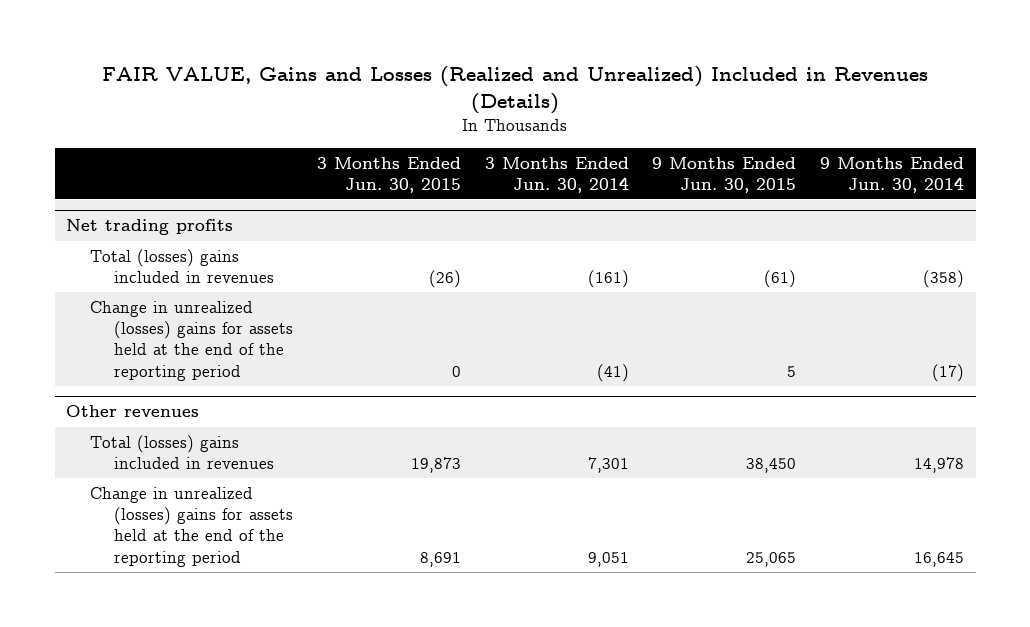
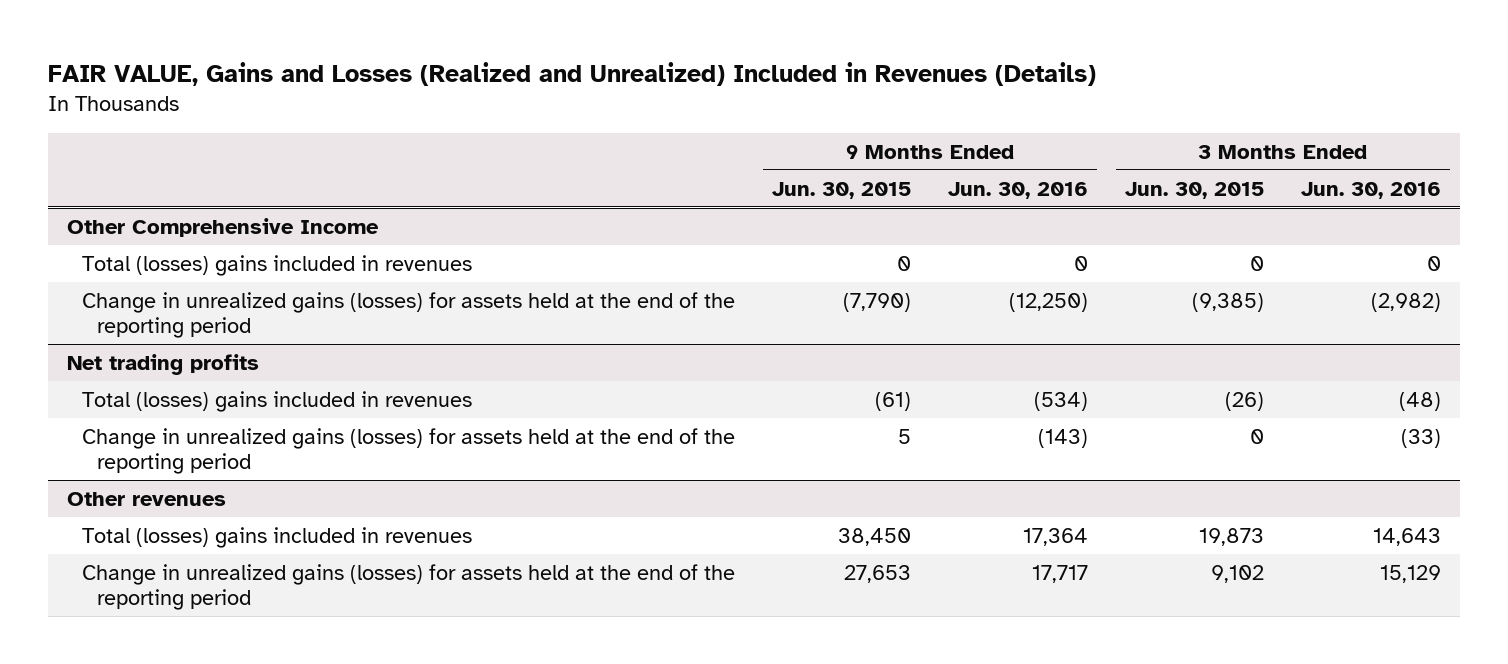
[484,156,629,193] 3 Months Ended Jun. 30, 2014 -> none
[819,156,964,193] 9 Months Ended Jun. 30, 2014 -> none
none -> [948,181,1089,199] Jun. 30, 2016
none -> [1301,181,1442,199] Jun. 30, 2016
none -> [66,217,379,237] Other Comprehensive Income
none -> [81,254,472,276] Total (losses) gains included in revenues
none -> [81,291,735,338] Change in unrealized gains (losses) for assets held at the end of the reporting period
[90,300,294,381] Change in unrealized (losses) gains for assets held at the end of the reporting period -> [81,427,735,474] Change in unrealized gains (losses) for assets held at the end of the reporting period
[90,486,294,567] Change in unrealized (losses) gains for assets held at the end of the reporting period -> [81,563,735,610] Change in unrealized gains (losses) for assets held at the end of the reporting period
[419,551,461,567] 8,691 -> [1211,564,1265,583] 9,102
[746,551,797,567] 25,065 -> [843,564,911,583] 27,653

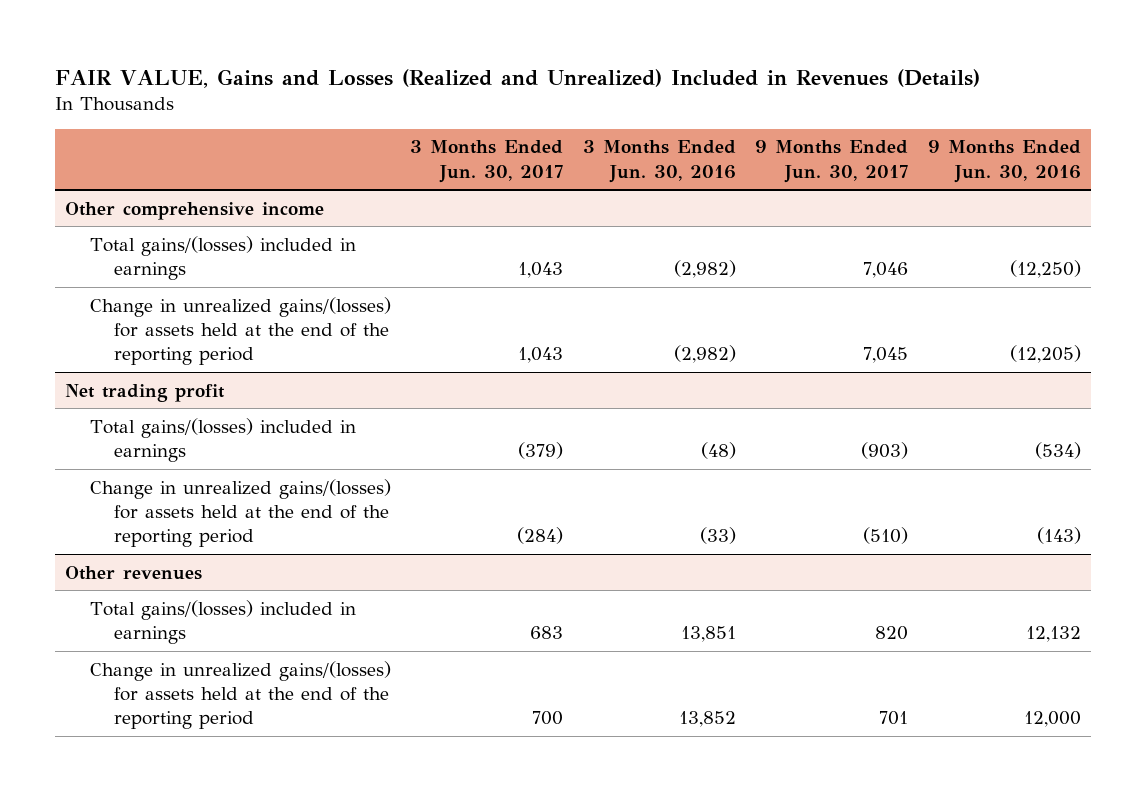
[771,181,911,199] Jun. 30, 2015 -> none
[1125,181,1265,199] Jun. 30, 2015 -> none
none -> [410,140,564,183] 3 Months Ended Jun. 30, 2017
none -> [755,140,909,183] 9 Months Ended Jun. 30, 2017
[66,217,379,237] Other Comprehensive Income -> [65,201,325,220] Other comprehensive income
[81,254,472,276] Total (losses) gains included in revenues -> [89,235,356,280] Total gains/(losses) included in earnings
[1074,255,1089,271] 0 -> [1009,259,1081,278] (12,250)
[1427,255,1442,271] 0 -> [673,259,736,278] (2,982)
[81,291,735,338] Change in unrealized gains (losses) for assets held at the end of the reporting period -> [89,296,391,366] Change in unrealized gains/(losses) for assets held at the end of the reporting period
[1009,292,1089,312] (12,250) -> [1009,345,1081,364] (12,205)
[66,353,259,375] Net trading profits -> [65,383,226,402] Net trading profit
[81,390,472,412] Total (losses) gains included in revenues -> [89,417,356,462] Total gains/(losses) included in earnings
[81,427,735,474] Change in unrealized gains (losses) for assets held at the end of the reporting period -> [89,478,391,548] Change in unrealized gains/(losses) for assets held at the end of the reporting period
[81,526,472,548] Total (losses) gains included in revenues -> [89,599,356,644] Total gains/(losses) included in earnings
[1023,527,1089,546] 17,364 -> [1025,625,1081,642] 12,132
[1373,527,1442,546] 14,643 -> [680,625,736,642] 13,851
[81,563,735,610] Change in unrealized gains (losses) for assets held at the end of the reporting period -> [89,660,391,730] Change in unrealized gains/(losses) for assets held at the end of the reporting period
[1032,564,1089,583] 17,717 -> [1023,711,1081,728] 12,000
[1380,564,1442,583] 15,129 -> [678,711,736,728] 13,852

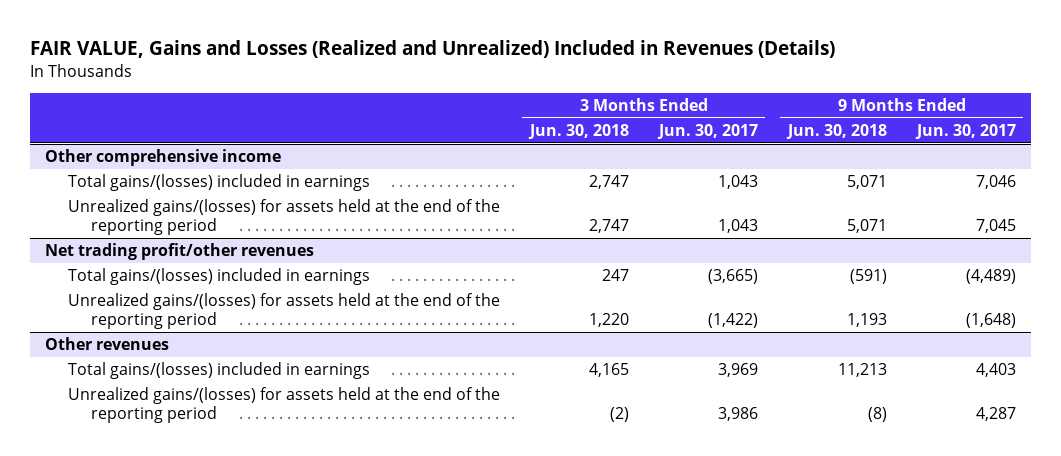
[582,140,736,183] 3 Months Ended Jun. 30, 2016 -> none
[927,140,1081,183] 9 Months Ended Jun. 30, 2016 -> none
none -> [527,123,629,139] Jun. 30, 2018
none -> [785,123,887,139] Jun. 30, 2018
[89,296,391,366] Change in unrealized gains/(losses) for assets held at the end of the reporting period -> [67,199,500,235] Unrealized gains/(losses) for assets held at the end of the reporting period
[65,383,226,402] Net trading profit -> [45,243,315,261] Net trading profit/other revenues
[518,441,564,459] (379) -> [707,269,758,285] (3,665)
[861,441,909,459] (903) -> [965,269,1016,285] (4,489)
[89,478,391,548] Change in unrealized gains/(losses) for assets held at the end of the reporting period -> [67,293,500,329] Unrealized gains/(losses) for assets held at the end of the reporting period
[517,527,564,545] (284) -> [707,312,758,328] (1,422)
[863,527,909,545] (510) -> [965,312,1016,328] (1,648)
[530,625,564,639] 683 -> [717,363,758,378] 3,969
[875,625,909,640] 820 -> [975,363,1016,378] 4,403
[89,660,391,730] Change in unrealized gains/(losses) for assets held at the end of the reporting period -> [67,387,500,423] Unrealized gains/(losses) for assets held at the end of the reporting period
[532,711,564,726] 700 -> [717,406,758,421] 3,986
[879,711,909,726] 701 -> [975,406,1016,421] 4,287

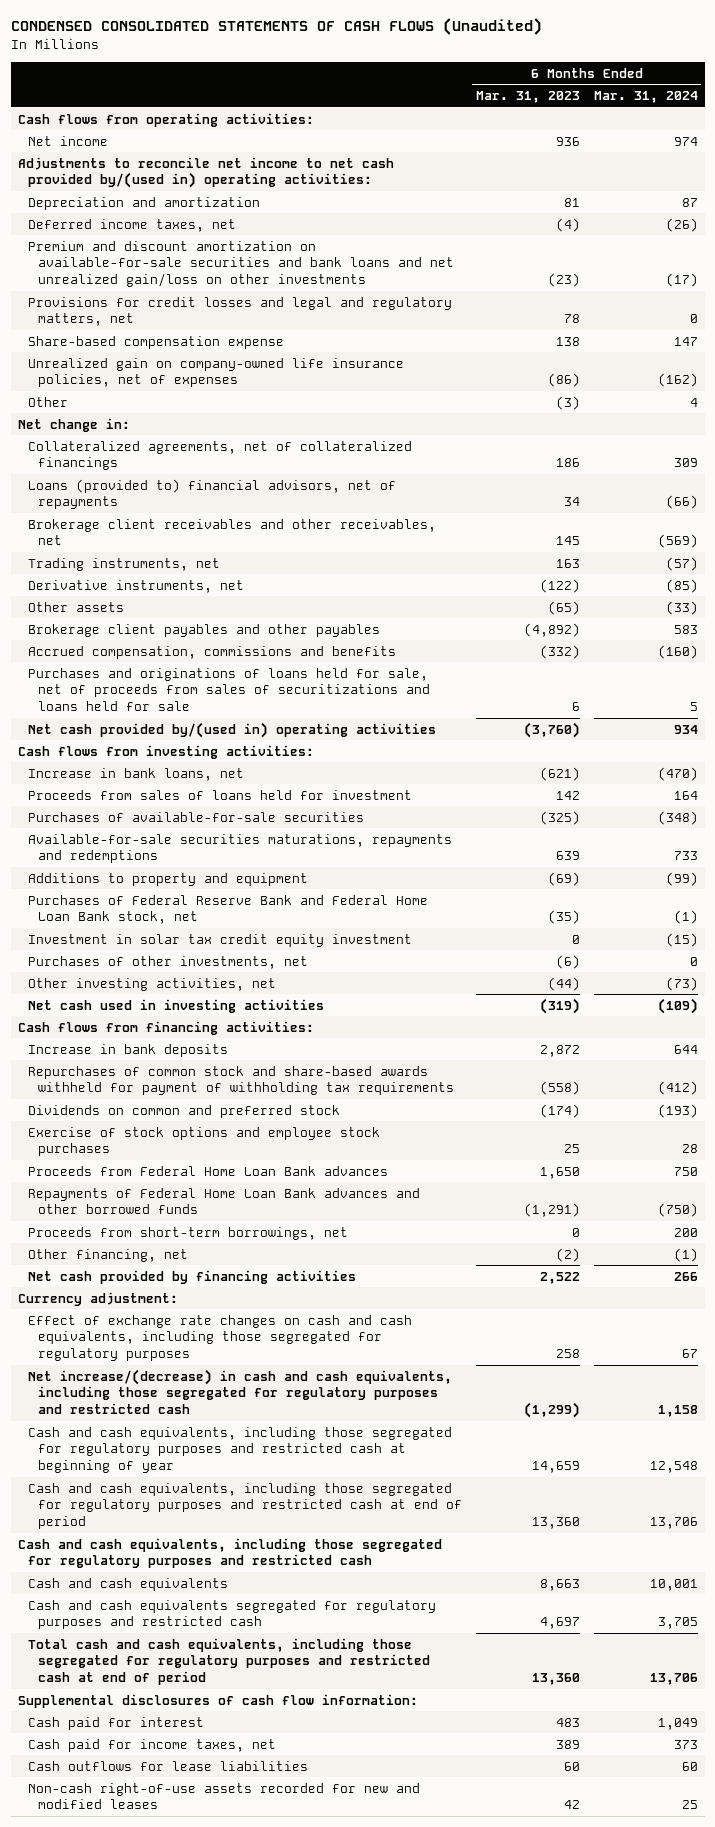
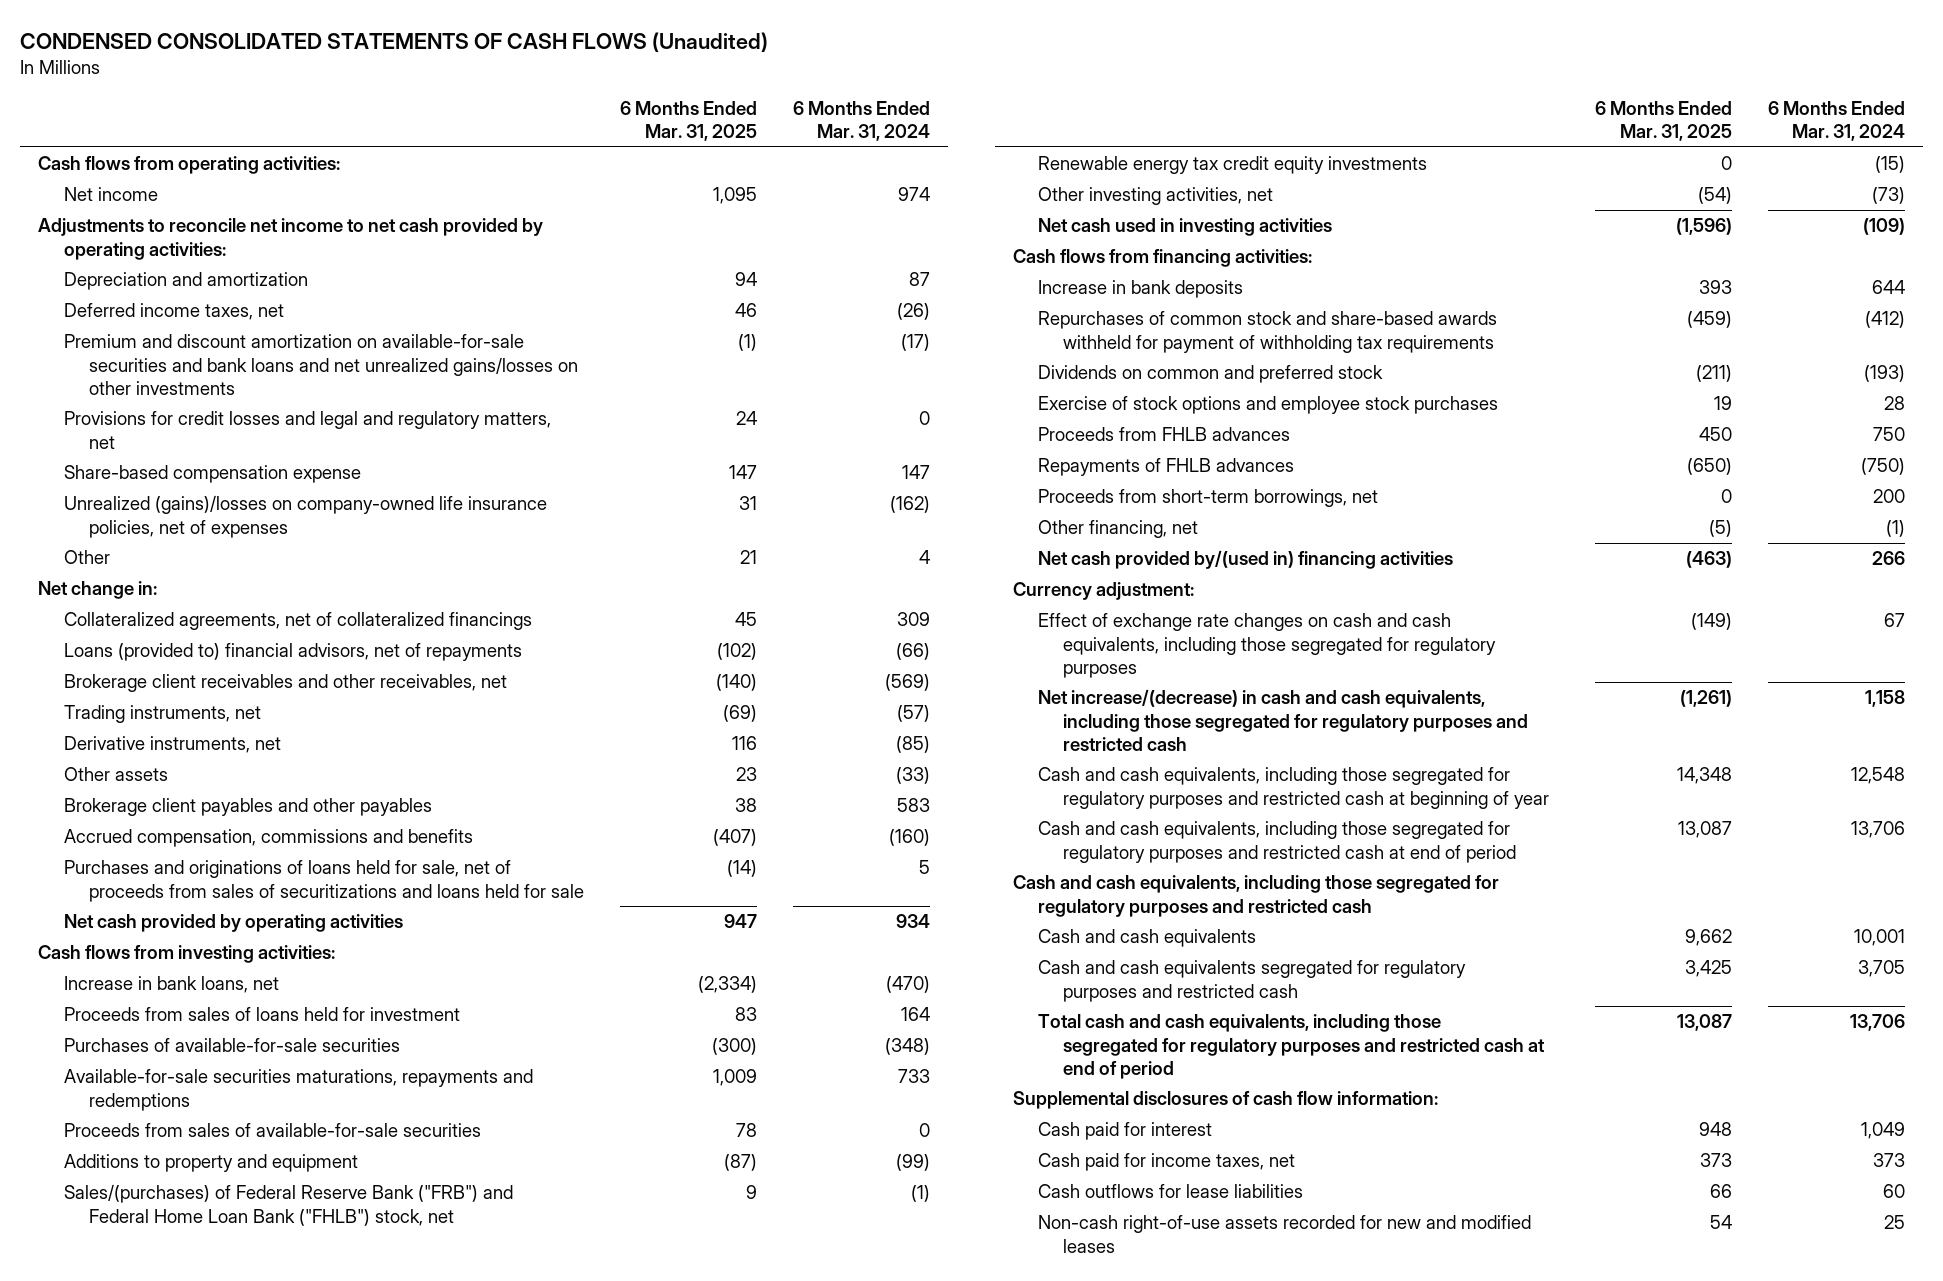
[475,91,580,104] Mar. 31, 2023 -> none
none -> [620,101,758,142] 6 Months Ended Mar. 31, 2025
[17,156,394,189] Adjustments to reconcile net income to net cash provided by/(used in) operating activities: -> [38,218,544,260] Adjustments to reconcile net income to net cash provided by operating activities:
[27,240,454,288] Premium and discount amortization on available-for-sale securities and bank loans and net unrealized gain/loss on other investments -> [63,334,578,395] Premium and discount amortization on available-for-sale securities and bank loans and net unrealized gains/losses on other investments
[27,357,404,388] Unrealized gain on company-owned life insurance policies, net of expenses -> [63,495,547,538] Unrealized (gains)/losses on company-owned life insurance policies, net of expenses
[27,721,436,738] Net cash provided by/(used in) operating activities -> [63,914,403,933] Net cash provided by operating activities
none -> [63,1123,481,1138] Proceeds from sales of available-for-sale securities
[27,955,308,969] Purchases of other investments, net -> none
[27,894,428,925] Purchases of Federal Reserve Bank and Federal Home Loan Bank stock, net -> [63,1184,513,1226] Sales/(purchases) of Federal Reserve Bank ("FRB") and Federal Home Loan Bank ("FHLB") stock, net
[27,933,412,947] Investment in solar tax credit equity investment -> [1038,156,1428,175] Renewable energy tax credit equity investments
[27,1165,388,1176] Proceeds from Federal Home Loan Bank advances -> [1038,427,1291,442] Proceeds from FHLB advances
[27,1187,420,1215] Repayments of Federal Home Loan Bank advances and other borrowed funds -> [1038,458,1295,477] Repayments of FHLB advances
[27,1269,356,1284] Net cash provided by financing activities -> [1038,550,1454,570] Net cash provided by/(used in) financing activities

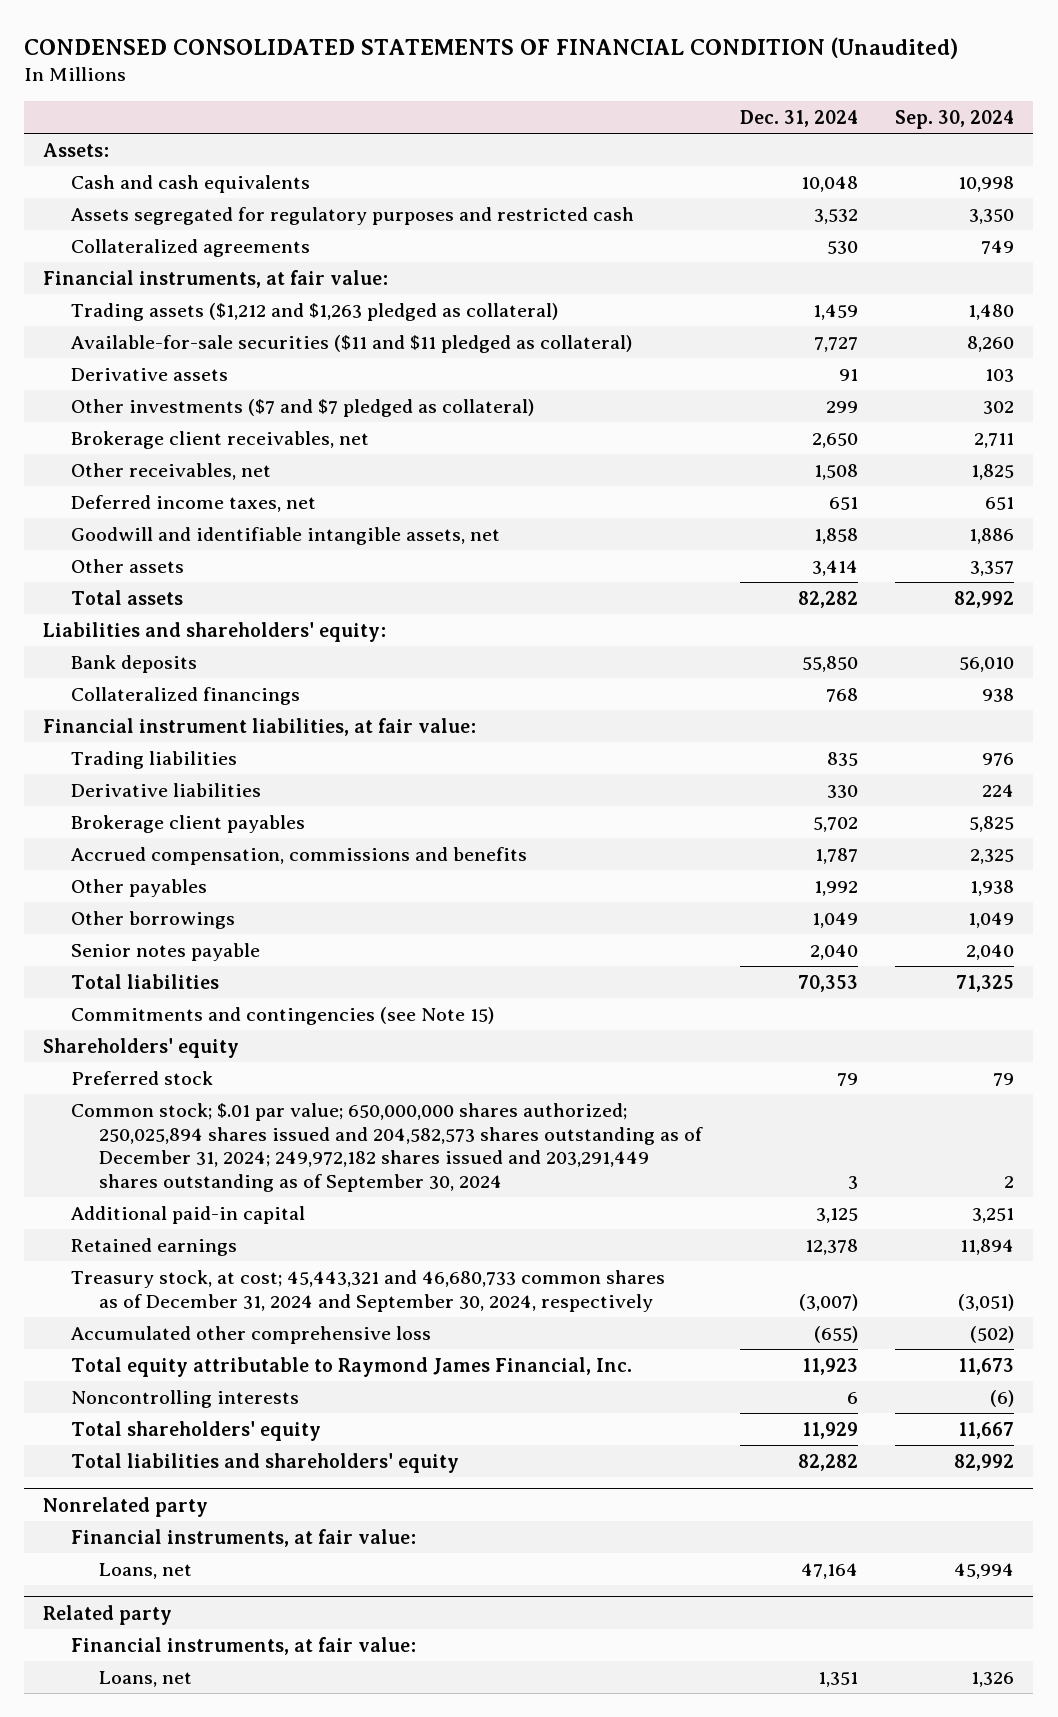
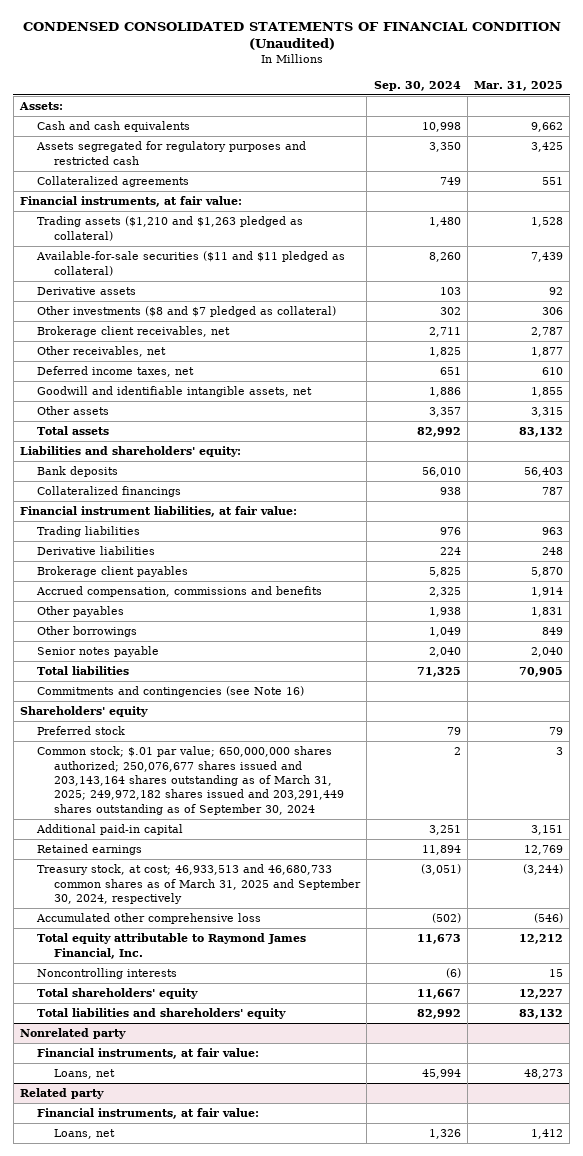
[739,109,858,127] Dec. 31, 2024 -> none
none -> [474,80,564,91] Mar. 31, 2025
[70,302,558,321] Trading assets ($1,212 and $1,263 pledged as collateral) -> [37,216,304,241] Trading assets ($1,210 and $1,263 pledged as collateral)
[70,398,534,417] Other investments ($7 and $7 pledged as collateral) -> [37,306,337,318] Other investments ($8 and $7 pledged as collateral)
[70,1006,494,1025] Commitments and contingencies (see Note 15) -> [37,686,305,698] Commitments and contingencies (see Note 16)
[70,1102,703,1192] Common stock; $.01 par value; 650,000,000 shares authorized; 250,025,894 shares issued and 204,582,573 shares outstanding as of December 31, 2024; 249,972,182 shares issued and 203,291,449 shares outstanding as of September 30, 2024 -> [37,746,345,815] Common stock; $.01 par value; 650,000,000 shares authorized; 250,076,677 shares issued and 203,143,164 shares outstanding as of March 31, 2025; 249,972,182 shares issued and 203,291,449 shares outstanding as of September 30, 2024
[70,1269,665,1312] Treasury stock, at cost; 45,443,321 and 46,680,733 common shares as of December 31, 2024 and September 30, 2024, respectively -> [37,864,362,904] Treasury stock, at cost; 46,933,513 and 46,680,733 common shares as of March 31, 2025 and September 30, 2024, respectively

